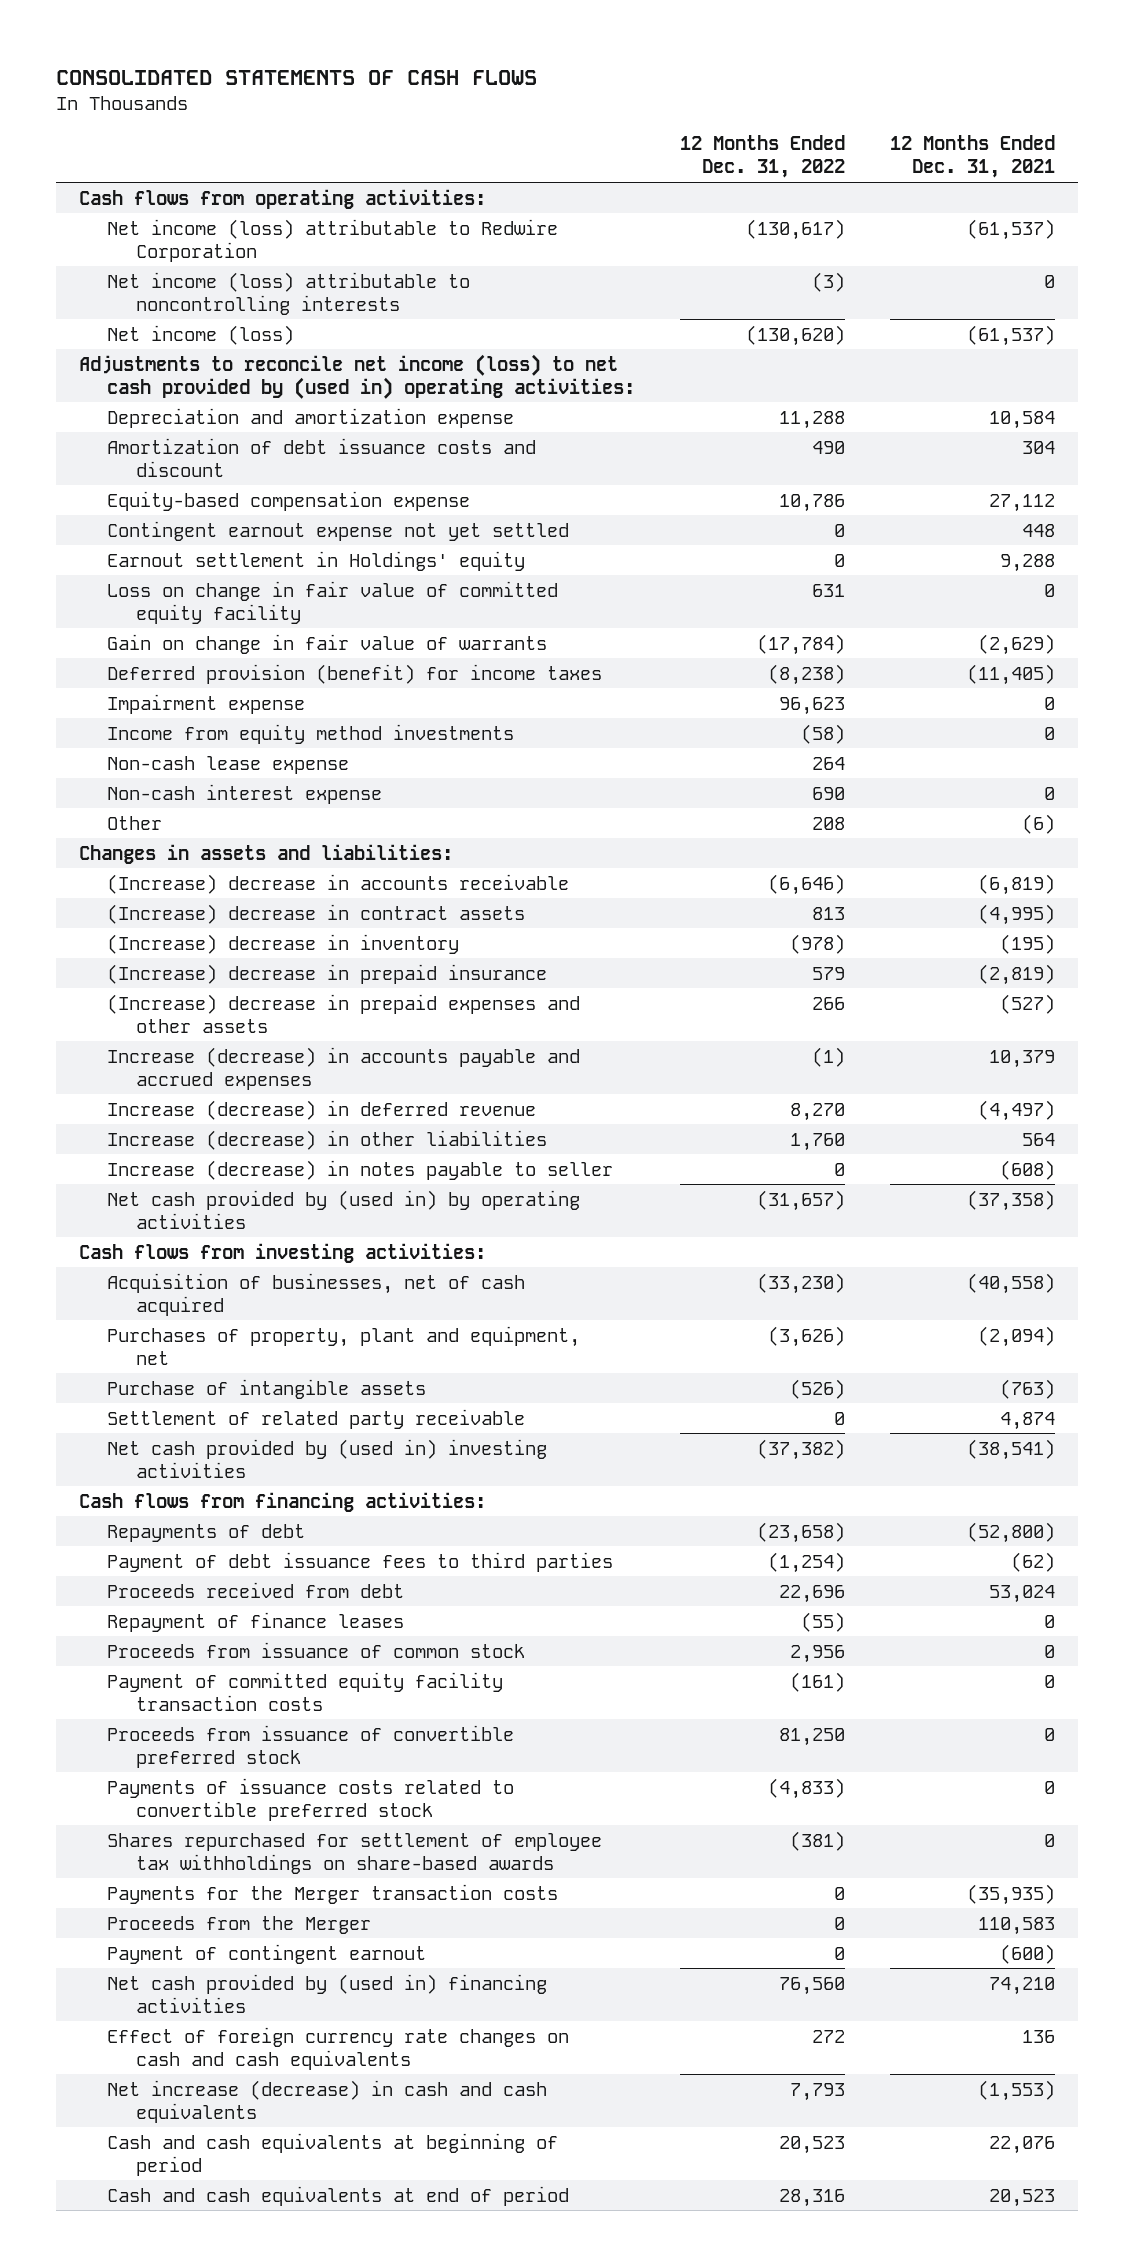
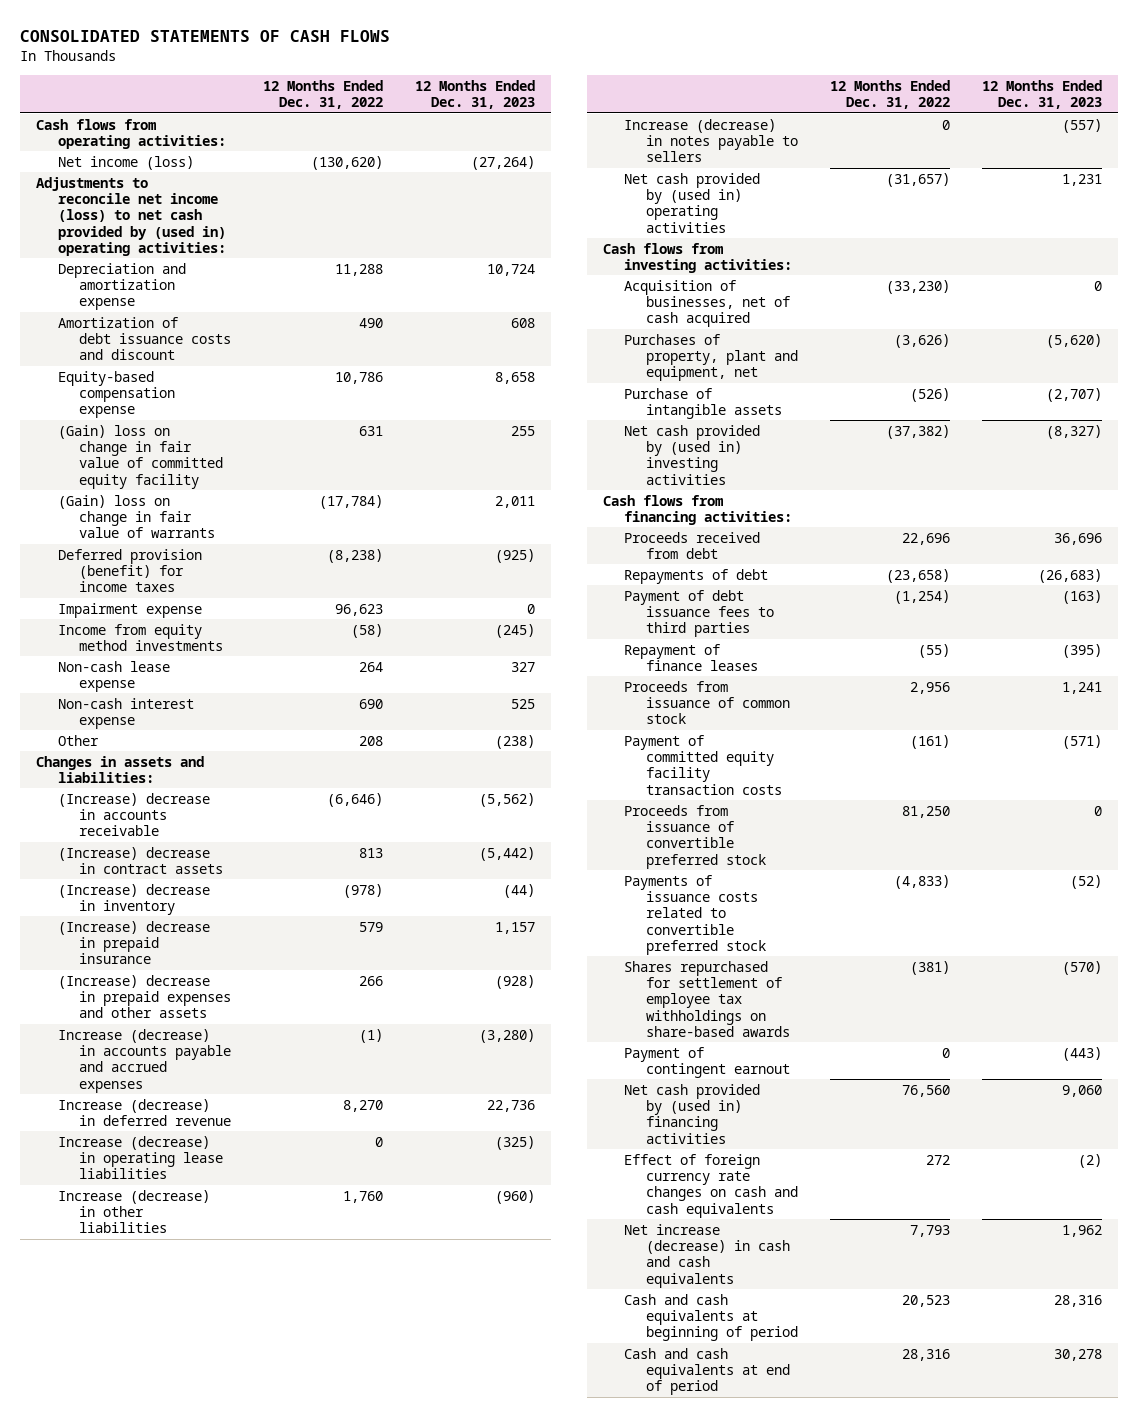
[890,135,1056,179] 12 Months Ended Dec. 31, 2021 -> none
none -> [415,79,536,110] 12 Months Ended Dec. 31, 2023
[107,218,559,262] Net income (loss) attributable to Redwire Corporation -> none
[107,271,471,315] Net income (loss) attributable to noncontrolling interests -> none
[107,520,570,541] Contingent earnout expense not yet settled -> none
[107,550,526,571] Earnout settlement in Holdings' equity -> none
[107,580,559,624] Loss on change in fair value of committed equity facility -> [57,424,224,489] (Gain) loss on change in fair value of committed equity facility
[107,633,548,654] Gain on change in fair value of warrants -> [57,494,216,539] (Gain) loss on change in fair value of warrants
none -> [57,1135,224,1180] Increase (decrease) in operating lease liabilities
[107,1159,614,1180] Increase (decrease) in notes payable to seller -> [624,118,798,163] Increase (decrease) in notes payable to sellers
[107,1189,581,1229] Net cash provided by (used in) by operating activities -> [624,172,761,233] Net cash provided by (used in) operating activities
[107,1408,526,1429] Settlement of related party receivable -> none
[107,1581,405,1598] Proceeds received from debt -> [624,531,761,559] Proceeds received from debt
[107,1883,559,1904] Payments for the Merger transaction costs -> none
[107,1915,372,1934] Proceeds from the Merger -> none

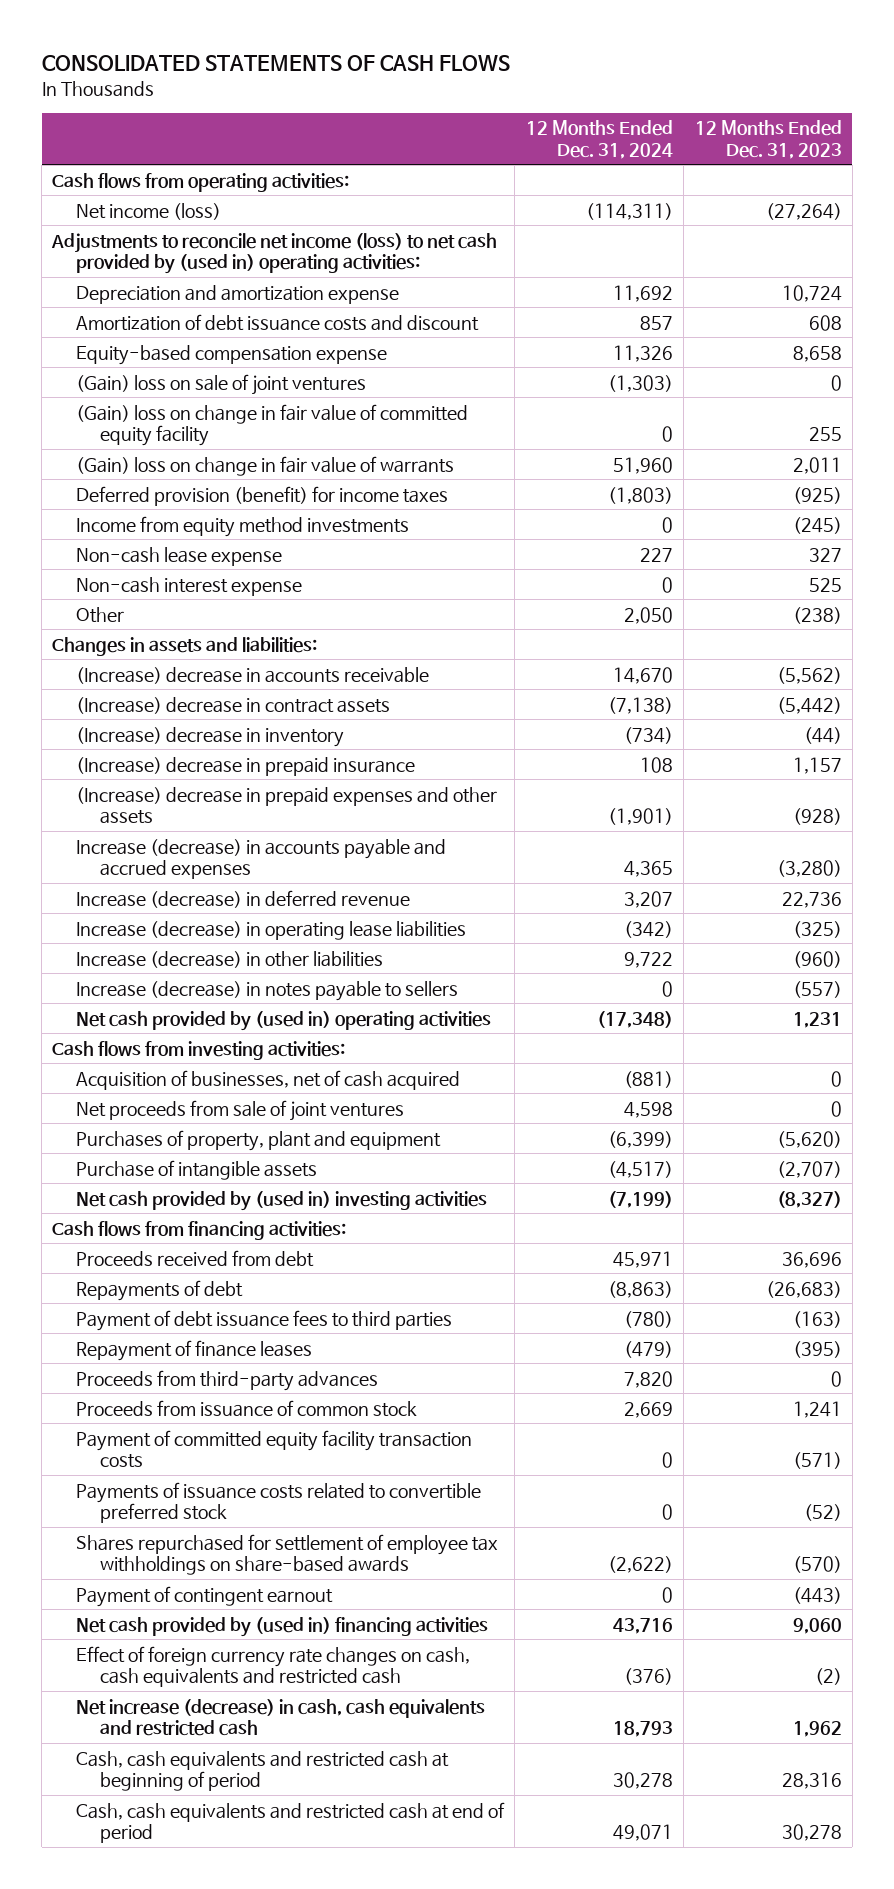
[263,79,384,110] 12 Months Ended Dec. 31, 2022 -> none
none -> [525,120,673,159] 12 Months Ended Dec. 31, 2024
none -> [76,373,367,395] (Gain) loss on sale of joint ventures
[57,602,202,618] Impairment expense -> none
none -> [76,1099,405,1121] Net proceeds from sale of joint ventures
[624,333,798,382] Purchases of property, plant and equipment, net -> [76,1129,442,1151] Purchases of property, plant and equipment
none -> [76,1369,379,1391] Proceeds from third-party advances
[624,804,766,869] Proceeds from issuance of convertible preferred stock -> none
[624,1153,798,1218] Effect of foreign currency rate changes on cash and cash equivalents -> [76,1645,471,1687] Effect of foreign currency rate changes on cash, cash equivalents and restricted cash
[624,1223,790,1288] Net increase (decrease) in cash and cash equivalents -> [76,1698,486,1736] Net increase (decrease) in cash, cash equivalents and restricted cash
[624,1293,798,1342] Cash and cash equivalents at beginning of period -> [76,1750,450,1791] Cash, cash equivalents and restricted cash at beginning of period
[624,1347,790,1396] Cash and cash equivalents at end of period -> [76,1801,506,1843] Cash, cash equivalents and restricted cash at end of period

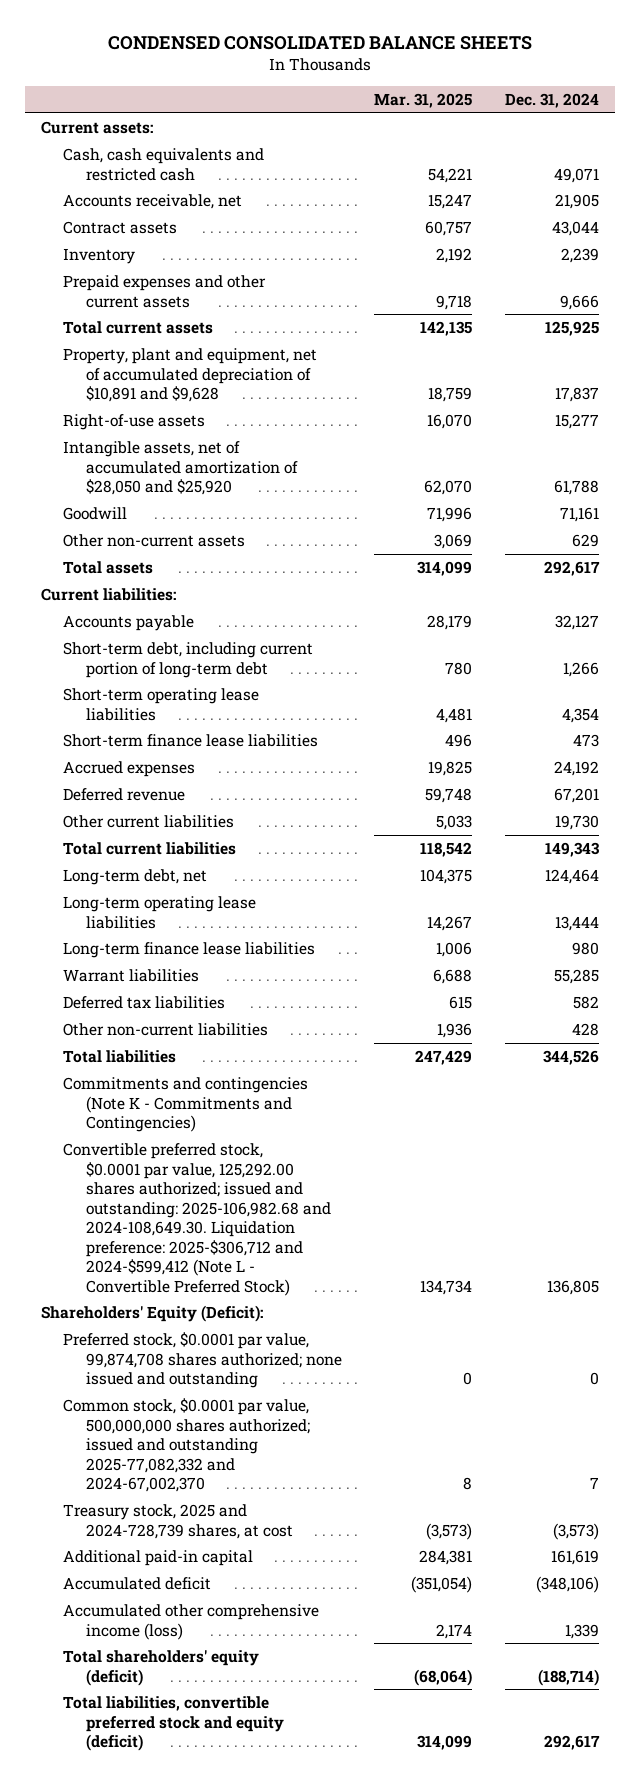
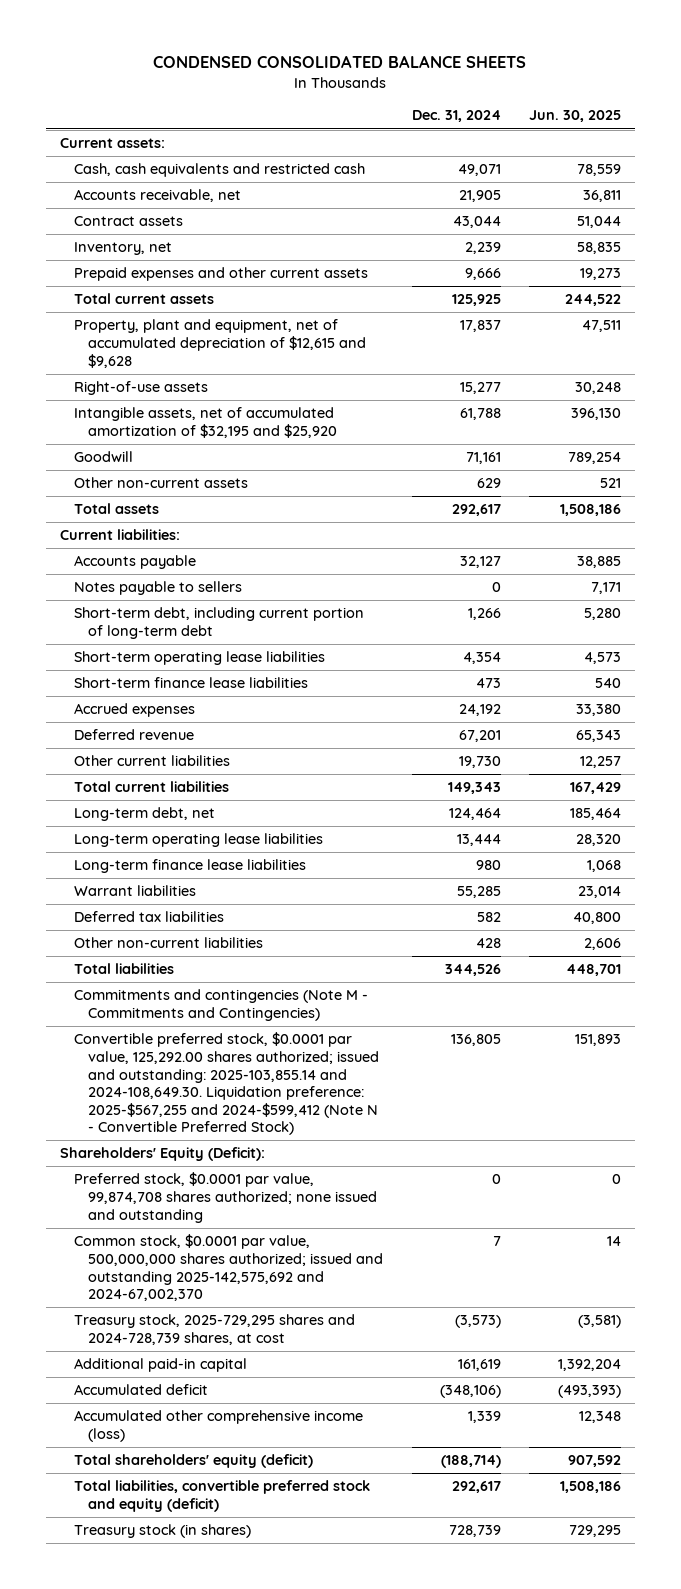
[374,92,473,108] Mar. 31, 2025 -> none
none -> [529,110,622,123] Jun. 30, 2025
[63,247,136,264] Inventory -> [74,242,173,256] Inventory, net
[63,347,318,403] Property, plant and equipment, net of accumulated depreciation of $10,891 and $9,628 -> [74,319,367,368] Property, plant and equipment, net of accumulated depreciation of $12,615 and $9,628
[63,440,298,496] Intangible assets, net of accumulated amortization of $28,050 and $25,920 -> [74,407,338,438] Intangible assets, net of accumulated amortization of $32,195 and $25,920
none -> [74,581,243,596] Notes payable to sellers
[63,1076,309,1133] Commitments and contingencies (Note K - Commitments and Contingencies) -> [74,989,369,1021] Commitments and contingencies (Note M - Commitments and Contingencies)
[63,1142,331,1296] Convertible preferred stock, $0.0001 par value, 125,292.00 shares authorized; issued and outstanding: 2025-106,982.68 and 2024-108,649.30. Liquidation preference: 2025-$306,712 and 2024-$599,412 (Note L - Convertible Preferred Stock) -> [74,1032,380,1136] Convertible preferred stock, $0.0001 par value, 125,292.00 shares authorized; issued and outstanding: 2025-103,855.14 and 2024-108,649.30. Liquidation preference: 2025-$567,255 and 2024-$599,412 (Note N - Convertible Preferred Stock)
[63,1397,310,1493] Common stock, $0.0001 par value, 500,000,000 shares authorized; issued and outstanding 2025-77,082,332 and 2024-67,002,370 -> [74,1234,384,1302] Common stock, $0.0001 par value, 500,000,000 shares authorized; issued and outstanding 2025-142,575,692 and 2024-67,002,370
[63,1503,293,1539] Treasury stock, 2025 and 2024-728,739 shares, at cost -> [74,1314,356,1345] Treasury stock, 2025-729,295 shares and 2024-728,739 shares, at cost
none -> [74,1524,252,1539] Treasury stock (in shares)

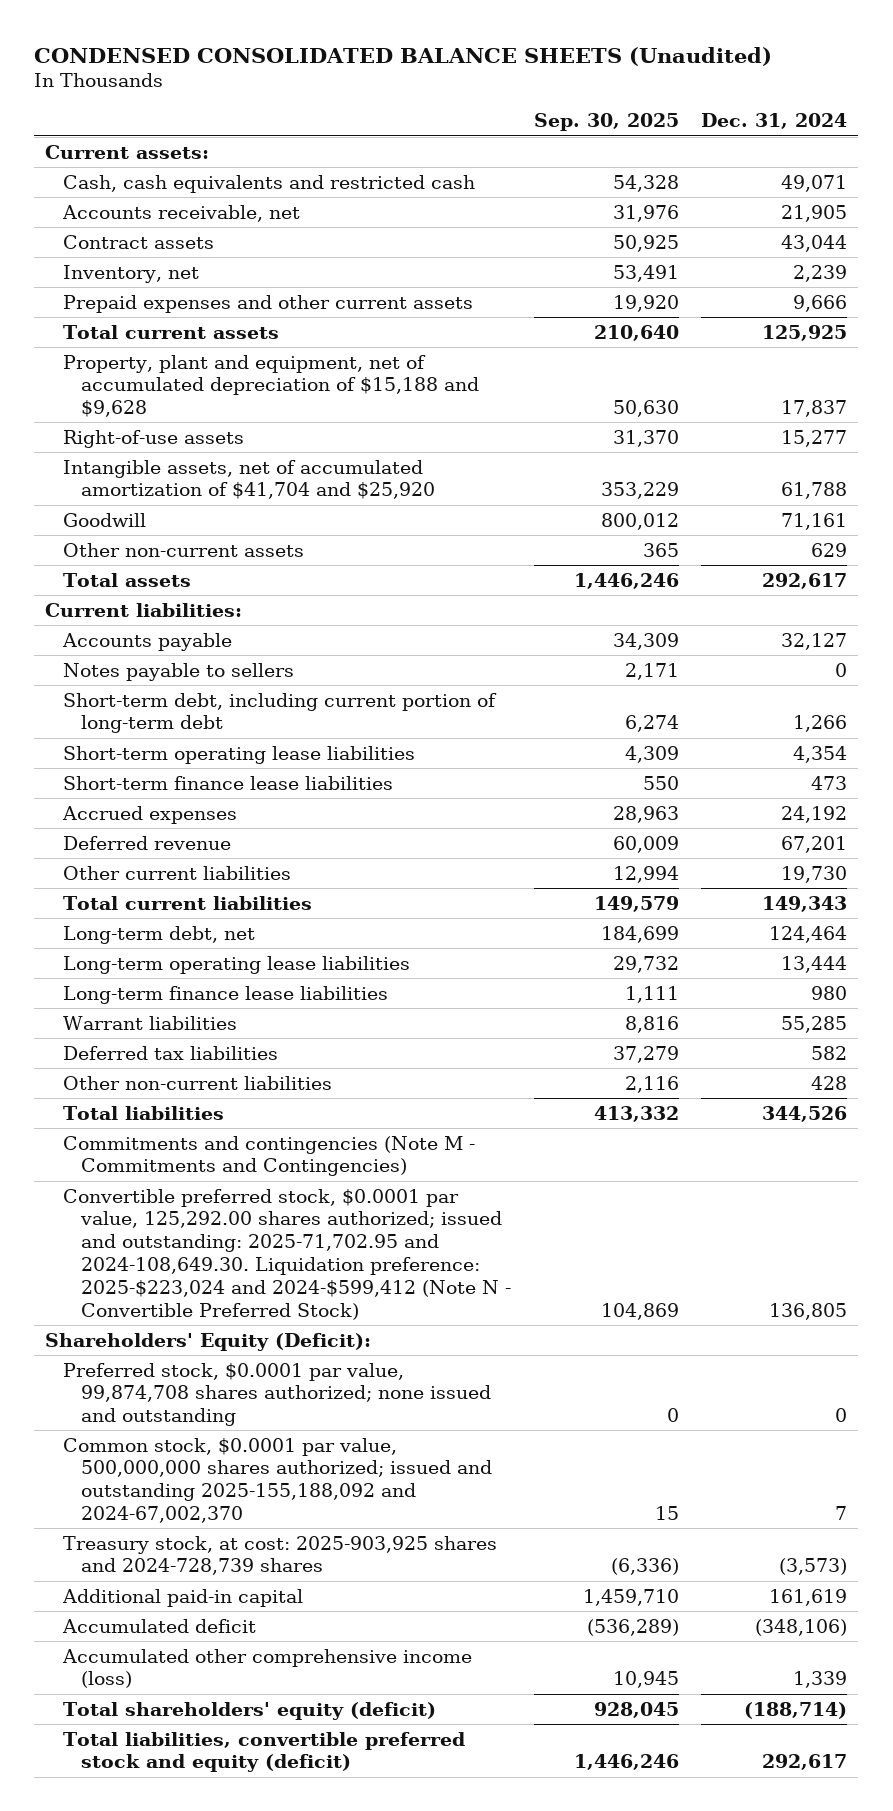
[153,54,527,68] CONDENSED CONSOLIDATED BALANCE SHEETS -> [34,46,773,66] CONDENSED CONSOLIDATED BALANCE SHEETS (Unaudited)
[529,110,622,123] Jun. 30, 2025 -> none
none -> [533,113,679,132] Sep. 30, 2025
[74,319,367,368] Property, plant and equipment, net of accumulated depreciation of $12,615 and $9,628 -> [63,354,479,418] Property, plant and equipment, net of accumulated depreciation of $15,188 and $9,628
[74,407,338,438] Intangible assets, net of accumulated amortization of $32,195 and $25,920 -> [63,459,435,500] Intangible assets, net of accumulated amortization of $41,704 and $25,920
[74,1032,380,1136] Convertible preferred stock, $0.0001 par value, 125,292.00 shares authorized; issued and outstanding: 2025-103,855.14 and 2024-108,649.30. Liquidation preference: 2025-$567,255 and 2024-$599,412 (Note N - Convertible Preferred Stock) -> [63,1188,511,1320] Convertible preferred stock, $0.0001 par value, 125,292.00 shares authorized; issued and outstanding: 2025-71,702.95 and 2024-108,649.30. Liquidation preference: 2025-$223,024 and 2024-$599,412 (Note N - Convertible Preferred Stock)
[74,1234,384,1302] Common stock, $0.0001 par value, 500,000,000 shares authorized; issued and outstanding 2025-142,575,692 and 2024-67,002,370 -> [63,1437,492,1524] Common stock, $0.0001 par value, 500,000,000 shares authorized; issued and outstanding 2025-155,188,092 and 2024-67,002,370
[74,1314,356,1345] Treasury stock, 2025-729,295 shares and 2024-728,739 shares, at cost -> [63,1535,498,1576] Treasury stock, at cost: 2025-903,925 shares and 2024-728,739 shares
[74,1524,252,1539] Treasury stock (in shares) -> none

